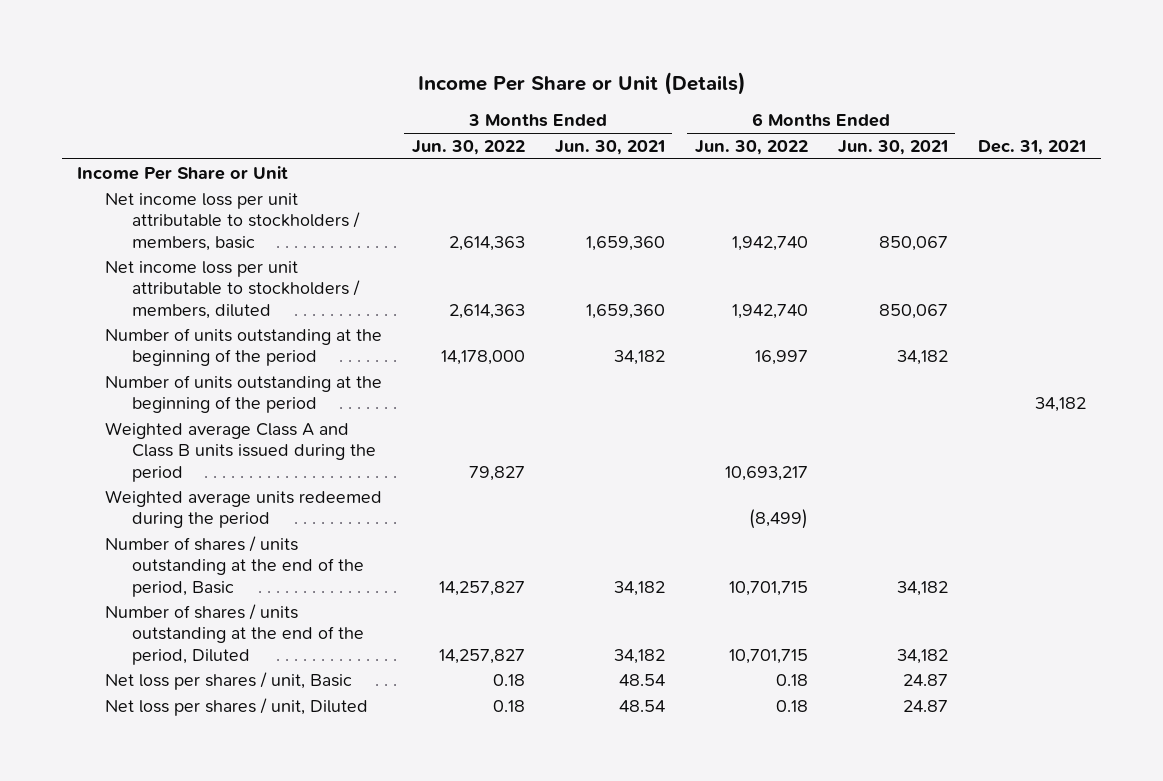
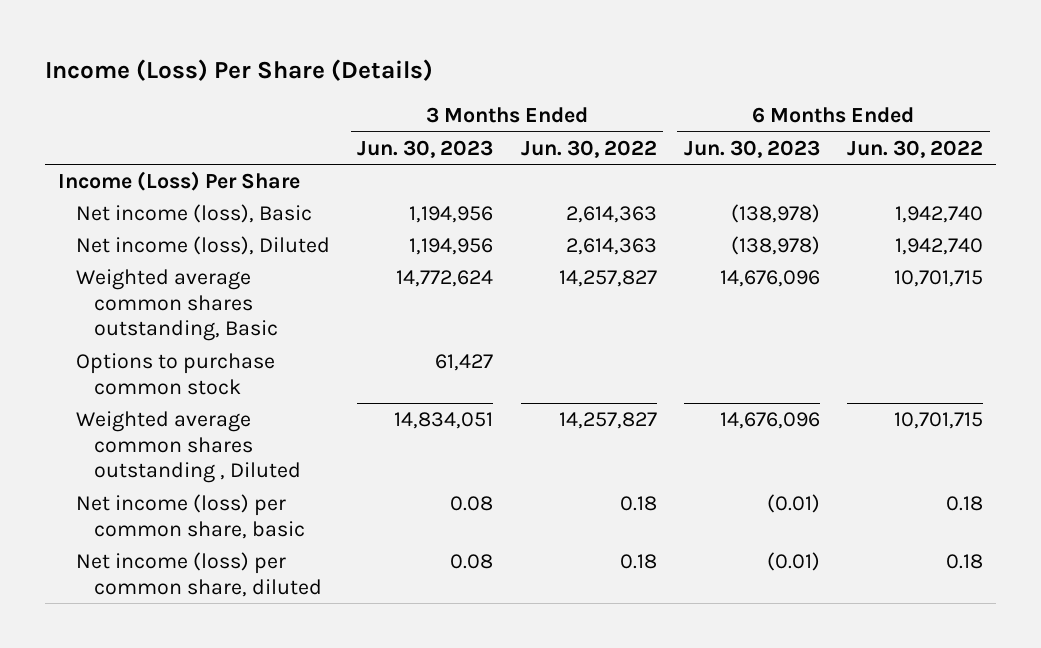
[417,71,746,95] Income Per Share or Unit (Details) -> [44,59,433,82] Income (Loss) Per Share (Details)
[554,140,665,156] Jun. 30, 2021 -> none
[837,140,948,156] Jun. 30, 2021 -> none
[977,140,1086,156] Dec. 31, 2021 -> none
none -> [357,139,494,158] Jun. 30, 2023
none -> [683,139,820,158] Jun. 30, 2023
[104,327,382,367] Number of units outstanding at the beginning of the period -> none
[104,374,382,414] Number of units outstanding at the beginning of the period -> none
[104,421,377,482] Weighted average Class A and Class B units issued during the period -> none
[104,489,382,529] Weighted average units redeemed during the period -> none
[77,165,289,180] Income Per Share or Unit -> [58,170,301,191] Income (Loss) Per Share
[104,192,361,251] Net income loss per unit attributable to stockholders / members, basic -> [76,203,313,223] Net income (loss), Basic
[104,260,361,319] Net income loss per unit attributable to stockholders / members, diluted -> [76,235,331,255] Net income (loss), Diluted
[104,535,365,597] Number of shares / units outstanding at the end of the period, Basic -> [76,268,279,342] Weighted average common shares outstanding, Basic
none -> [76,352,276,395] Options to purchase common stock
[104,603,365,665] Number of shares / units outstanding at the end of the period, Diluted -> [76,410,302,484] Weighted average common shares outstanding , Diluted
[104,671,352,690] Net loss per shares / unit, Basic -> [76,493,306,539] Net income (loss) per common share, basic
[104,697,368,716] Net loss per shares / unit, Diluted -> [76,551,323,597] Net income (loss) per common share, diluted

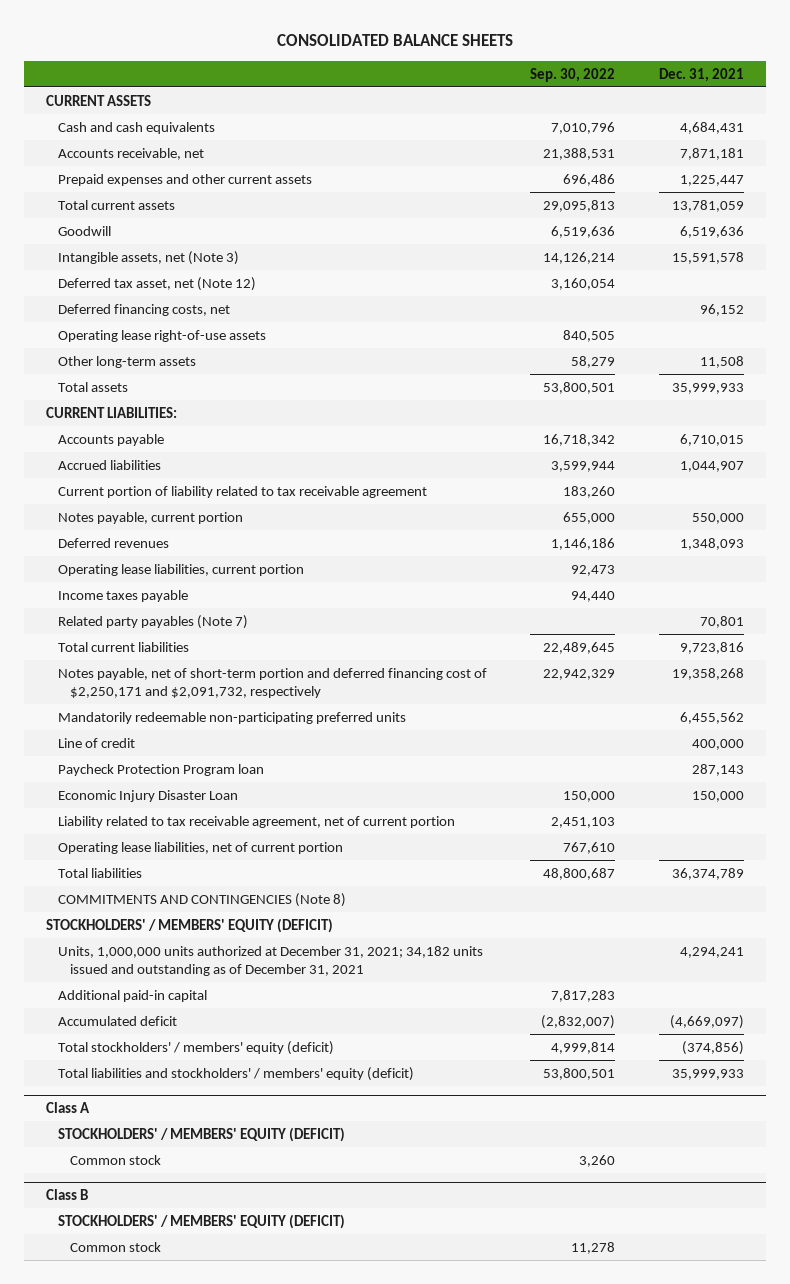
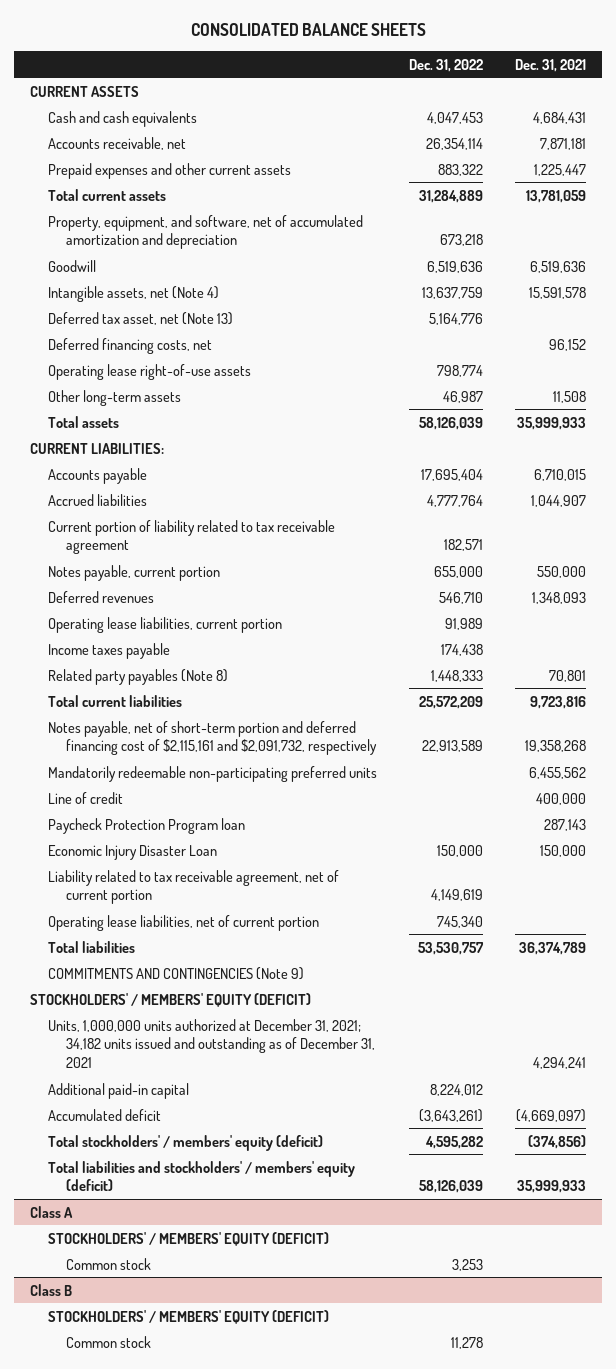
[530,67,616,82] Sep. 30, 2022 -> none
none -> [409,58,484,72] Dec. 31, 2022
none -> [48,214,364,250] Property, equipment, and software, net of accumulated amortization and depreciation
[57,250,239,265] Intangible assets, net (Note 3) -> [48,285,220,302] Intangible assets, net (Note 4)
[57,276,256,291] Deferred tax asset, net (Note 12) -> [48,311,234,325] Deferred tax asset, net (Note 13)
[57,614,248,629] Related party payables (Note 7) -> [48,668,229,685] Related party payables (Note 8)
[57,667,487,699] Notes payable, net of short-term portion and deferred financing cost of $2,250,171 and $2,091,732, respectively -> [48,720,378,756] Notes payable, net of short-term portion and deferred financing cost of $2,115,161 and $2,091,732, respectively
[57,892,346,907] COMMITMENTS AND CONTINGENCIES (Note 8) -> [48,966,305,980] COMMITMENTS AND CONTINGENCIES (Note 9)

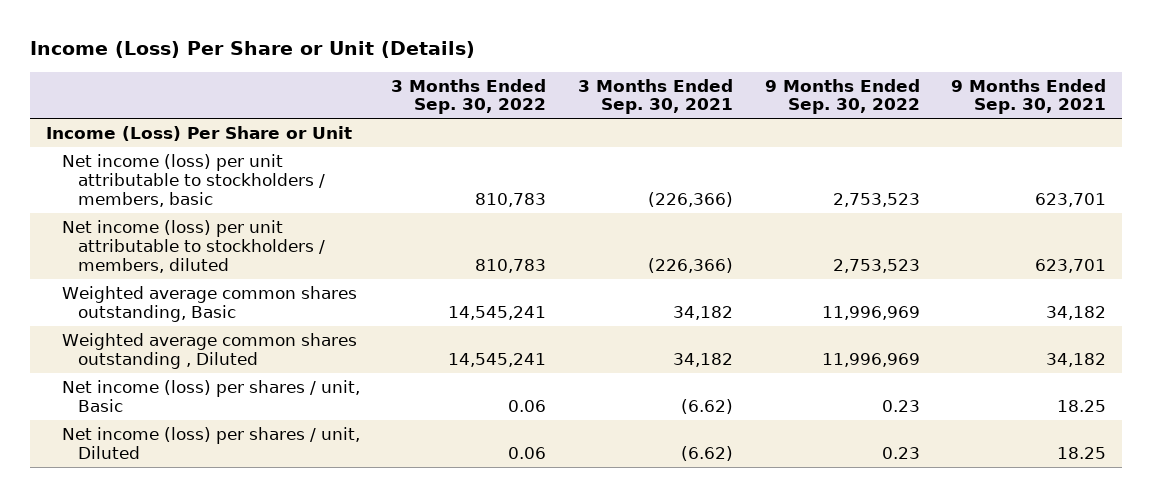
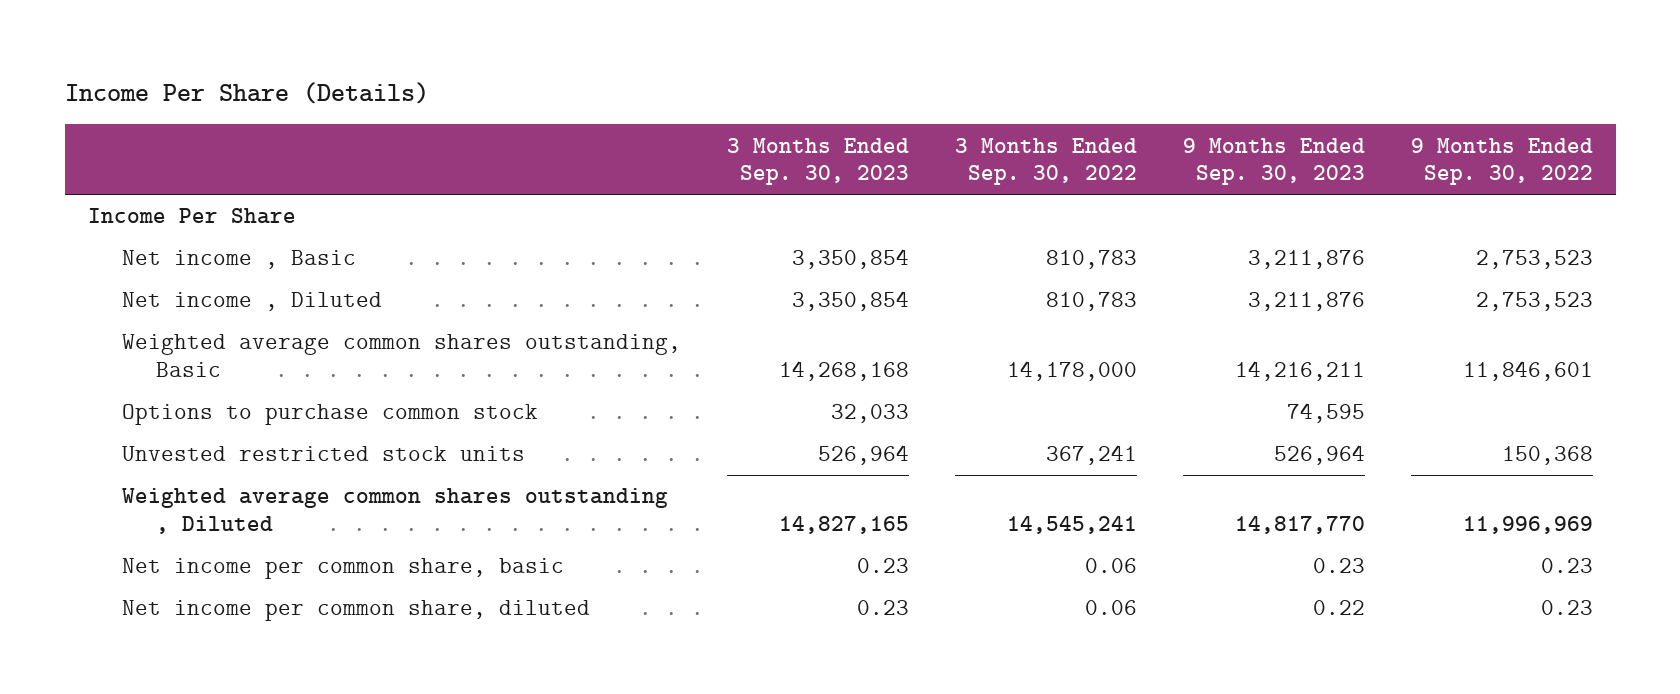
[30,41,476,59] Income (Loss) Per Share or Unit (Details) -> [64,81,429,104] Income Per Share (Details)
[578,78,734,115] 3 Months Ended Sep. 30, 2021 -> none
[951,78,1107,115] 9 Months Ended Sep. 30, 2021 -> none
none -> [726,137,909,186] 3 Months Ended Sep. 30, 2023
none -> [1182,137,1365,186] 9 Months Ended Sep. 30, 2023
[45,125,352,141] Income (Loss) Per Share or Unit -> [87,208,296,225] Income Per Share
[61,153,325,207] Net income (loss) per unit attributable to stockholders / members, basic -> [121,250,356,270] Net income , Basic
[61,219,325,273] Net income (loss) per unit attributable to stockholders / members, diluted -> [121,292,382,312] Net income , Diluted
[448,305,547,320] 14,545,241 -> [1006,360,1137,381] 14,178,000
[821,305,920,320] 11,996,969 -> [1462,360,1593,381] 11,846,601
none -> [121,404,538,426] Options to purchase common stock
none -> [121,446,525,462] Unvested restricted stock units
[61,379,360,412] Net income (loss) per shares / unit, Basic -> [121,558,564,580] Net income per common share, basic
[61,426,360,459] Net income (loss) per shares / unit, Diluted -> [121,600,590,622] Net income per common share, diluted

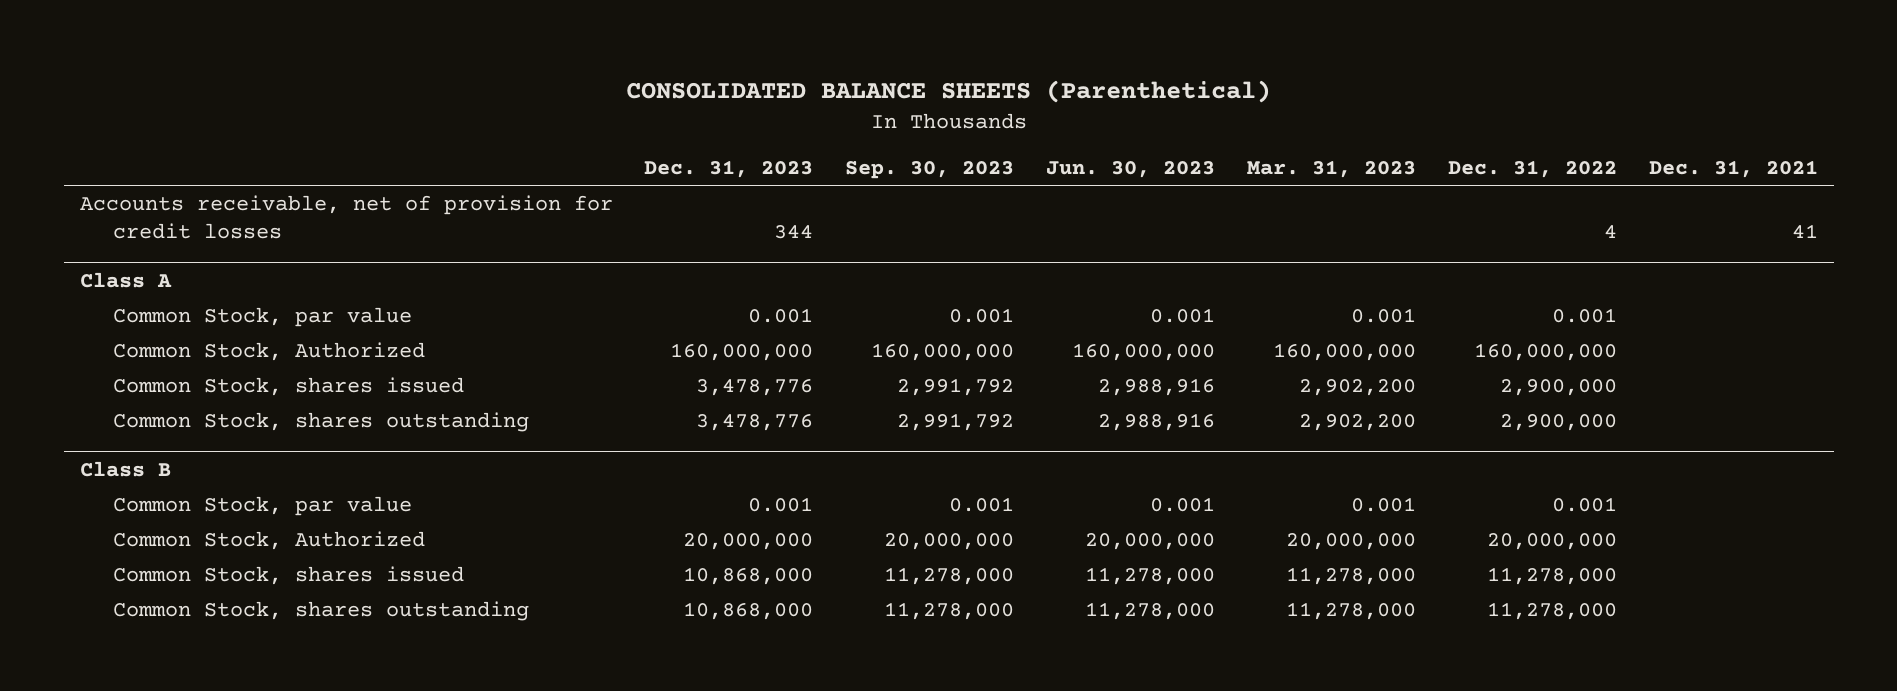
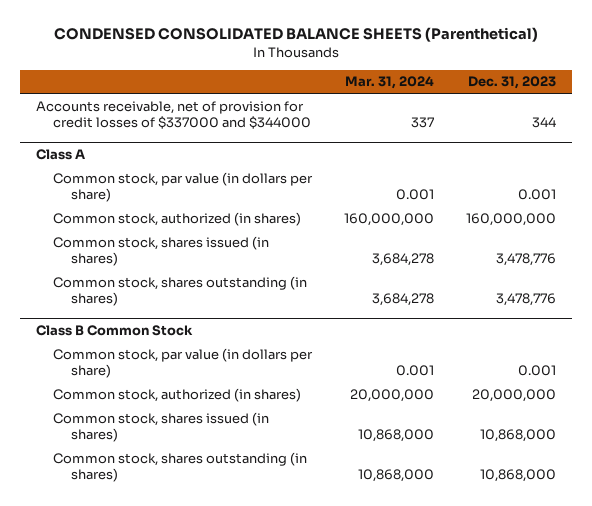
[625,79,1271,103] CONSOLIDATED BALANCE SHEETS (Parenthetical) -> [53,27,538,43] CONDENSED CONSOLIDATED BALANCE SHEETS (Parenthetical)
[845,160,1015,179] Sep. 30, 2023 -> none
[1046,160,1216,178] Jun. 30, 2023 -> none
[1246,159,1416,178] Mar. 31, 2023 -> none
[1447,159,1617,178] Dec. 31, 2022 -> none
[1648,159,1818,178] Dec. 31, 2021 -> none
none -> [345,76,435,90] Mar. 31, 2024
[79,195,613,239] Accounts receivable, net of provision for credit losses -> [35,100,312,129] Accounts receivable, net of provision for credit losses of $337000 and $344000
[113,307,413,328] Common Stock, par value -> [53,171,314,202] Common stock, par value (in dollars per share)
[113,342,426,362] Common Stock, Authorized -> [53,211,302,226] Common stock, authorized (in shares)
[113,377,465,397] Common Stock, shares issued -> [53,235,270,266] Common stock, shares issued (in shares)
[113,412,530,433] Common Stock, shares outstanding -> [53,275,308,306] Common stock, shares outstanding (in shares)
[79,460,171,477] Class B -> [35,324,193,336] Class B Common Stock
[113,496,413,517] Common Stock, par value -> [53,347,314,378] Common stock, par value (in dollars per share)
[113,531,426,551] Common Stock, Authorized -> [53,387,302,402] Common stock, authorized (in shares)
[113,566,465,586] Common Stock, shares issued -> [53,411,270,442] Common stock, shares issued (in shares)
[113,601,530,622] Common Stock, shares outstanding -> [53,451,308,482] Common stock, shares outstanding (in shares)

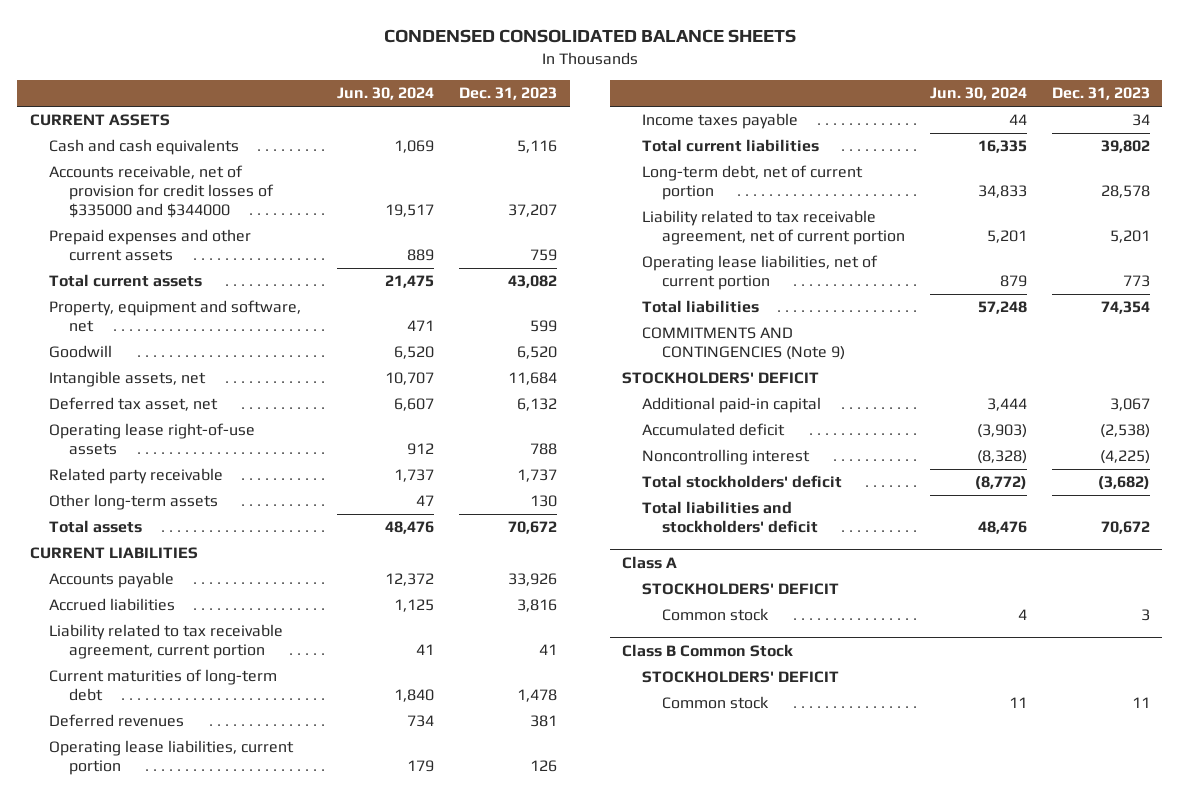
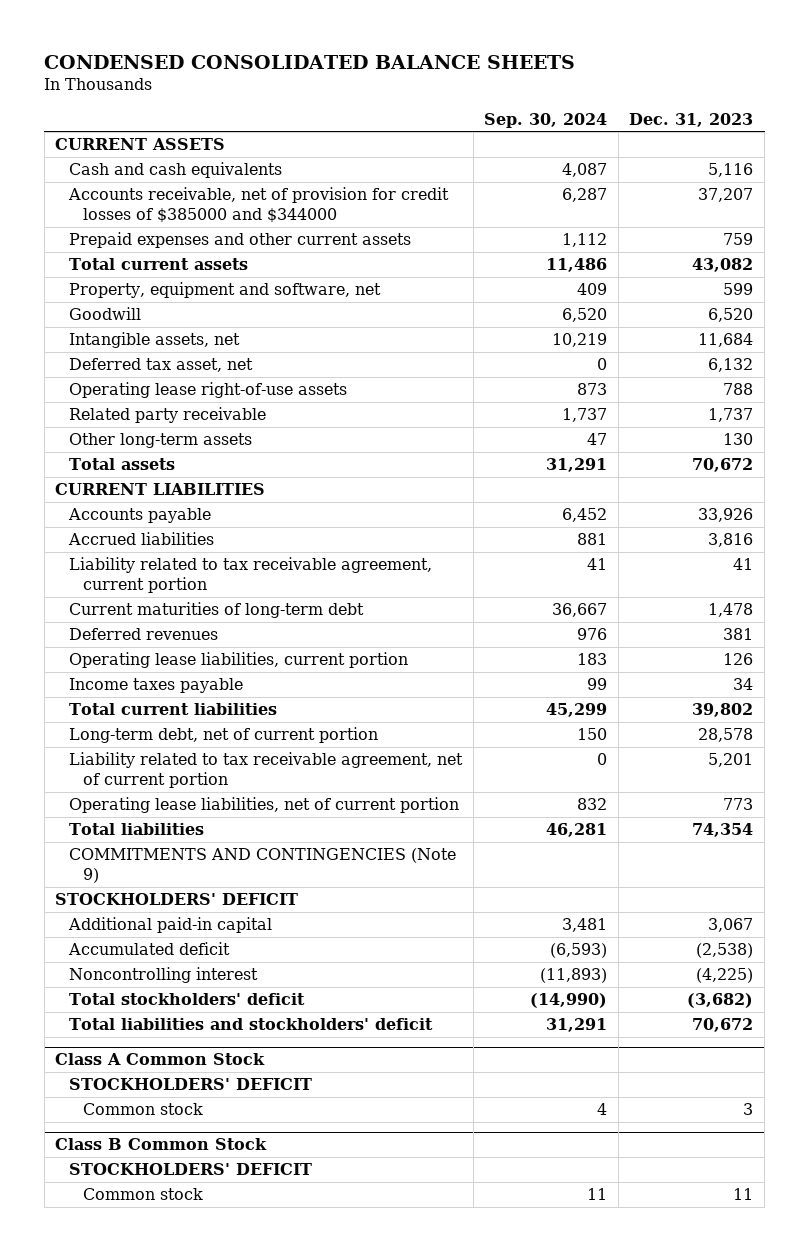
[337,87,435,101] Jun. 30, 2024 -> none
none -> [484,112,608,128] Sep. 30, 2024
[49,165,275,219] Accounts receivable, net of provision for credit losses of $335000 and $344000 -> [67,187,449,224] Accounts receivable, net of provision for credit losses of $385000 and $344000
[622,555,678,569] Class A -> [55,1053,266,1066] Class A Common Stock

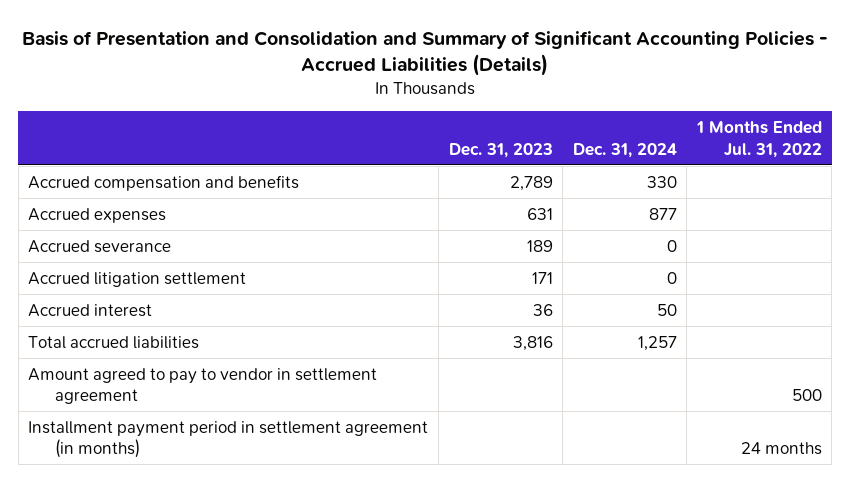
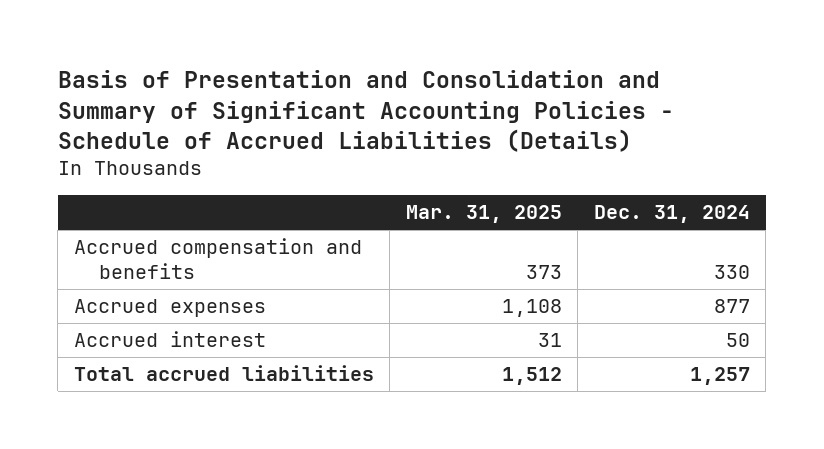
[22,30,829,77] Basis of Presentation and Consolidation and Summary of Significant Accounting Policies - Accrued Liabilities (Details) -> [57,70,674,152] Basis of Presentation and Consolidation and Summary of Significant Accounting Policies - Schedule of Accrued Liabilities (Details)
[448,142,553,158] Dec. 31, 2023 -> none
[695,120,822,158] 1 Months Ended Jul. 31, 2022 -> none
none -> [405,205,562,224] Mar. 31, 2025
[28,239,172,253] Accrued severance -> none
[28,271,247,287] Accrued litigation settlement -> none
[28,367,378,405] Amount agreed to pay to vendor in settlement agreement -> none
[28,420,429,459] Installment payment period in settlement agreement (in months) -> none

